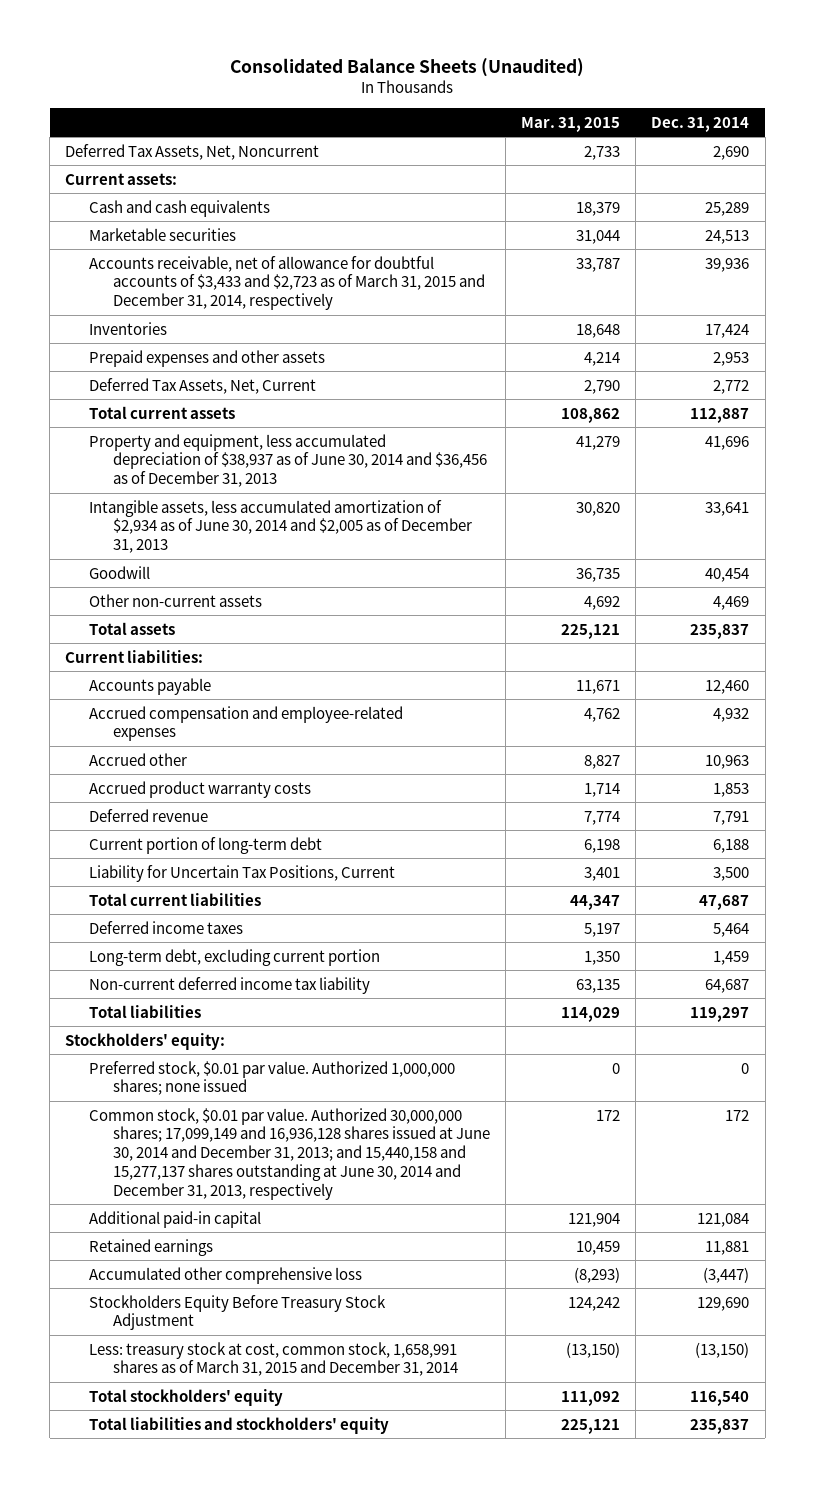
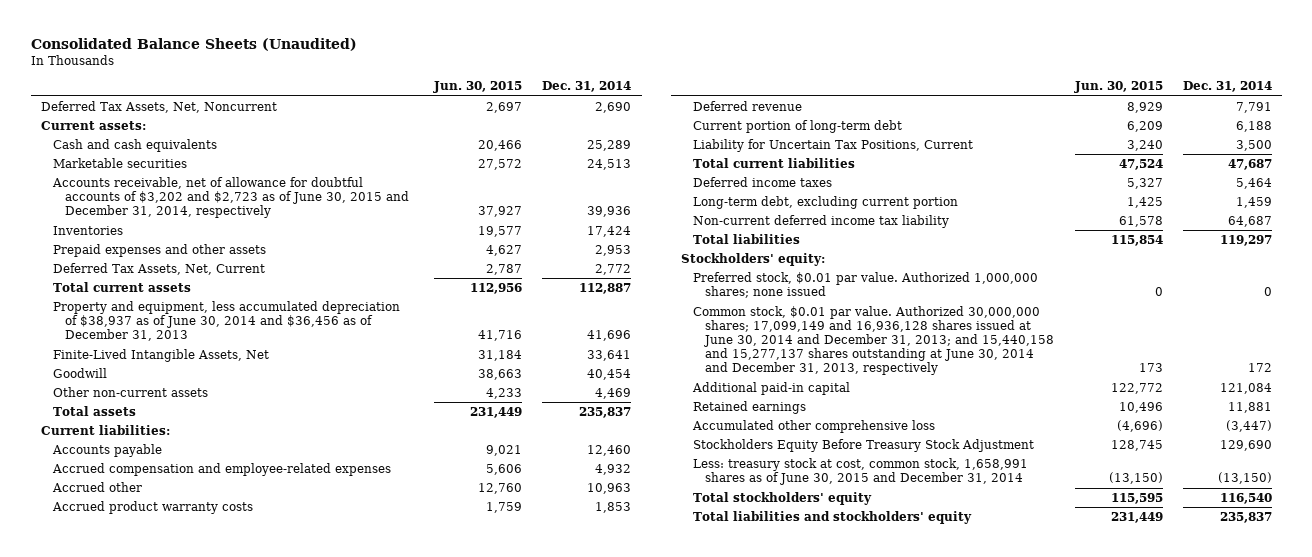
[521,116,621,132] Mar. 31, 2015 -> none
none -> [433,81,523,94] Jun. 30, 2015
[89,255,485,311] Accounts receivable, net of allowance for doubtful accounts of $3,433 and $2,723 as of March 31, 2015 and December 31, 2014, respectively -> [51,177,410,219] Accounts receivable, net of allowance for doubtful accounts of $3,202 and $2,723 as of June 30, 2015 and December 31, 2014, respectively
[89,499,472,554] Intangible assets, less accumulated amortization of $2,934 as of June 30, 2014 and $2,005 as of December 31, 2013 -> [52,349,269,363] Finite-Lived Intangible Assets, Net
[89,1341,458,1377] Less: treasury stock at cost, common stock, 1,658,991 shares as of March 31, 2015 and December 31, 2014 -> [693,458,1029,486] Less: treasury stock at cost, common stock, 1,658,991 shares as of June 30, 2015 and December 31, 2014

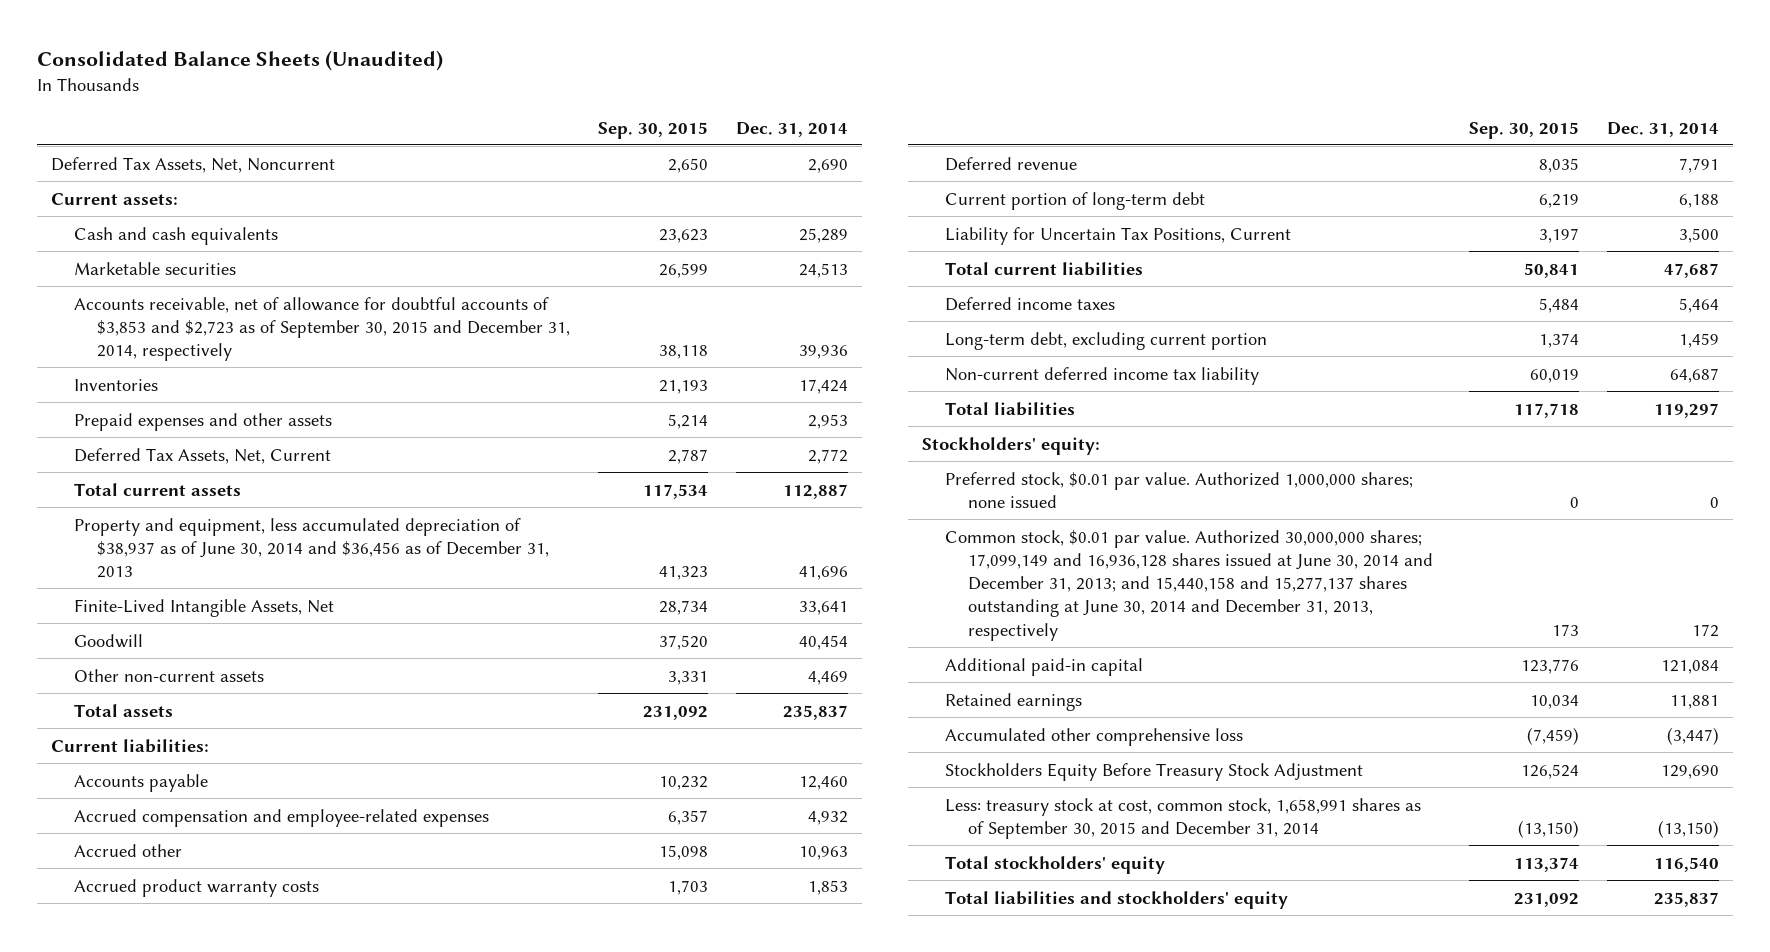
[433,81,523,94] Jun. 30, 2015 -> none
none -> [597,121,708,139] Sep. 30, 2015
[51,177,410,219] Accounts receivable, net of allowance for doubtful accounts of $3,202 and $2,723 as of June 30, 2015 and December 31, 2014, respectively -> [74,296,570,362] Accounts receivable, net of allowance for doubtful accounts of $3,853 and $2,723 as of September 30, 2015 and December 31, 2014, respectively
[693,458,1029,486] Less: treasury stock at cost, common stock, 1,658,991 shares as of June 30, 2015 and December 31, 2014 -> [945,797,1422,839] Less: treasury stock at cost, common stock, 1,658,991 shares as of September 30, 2015 and December 31, 2014

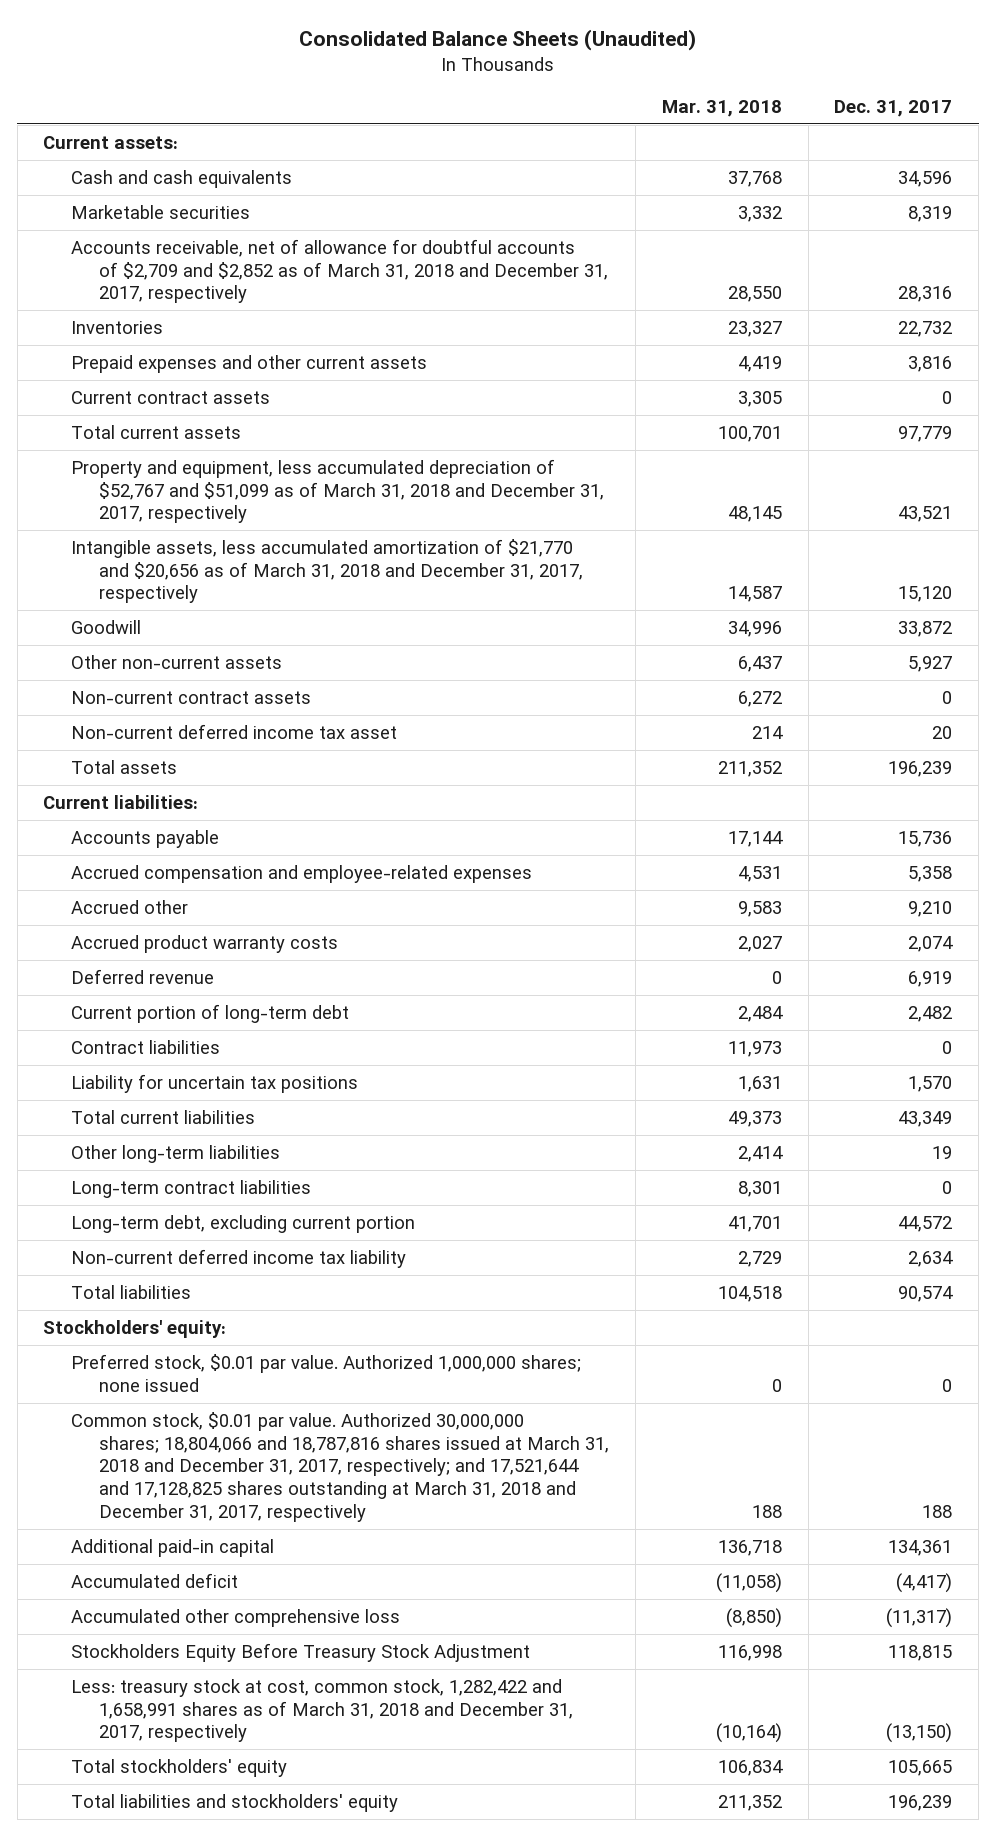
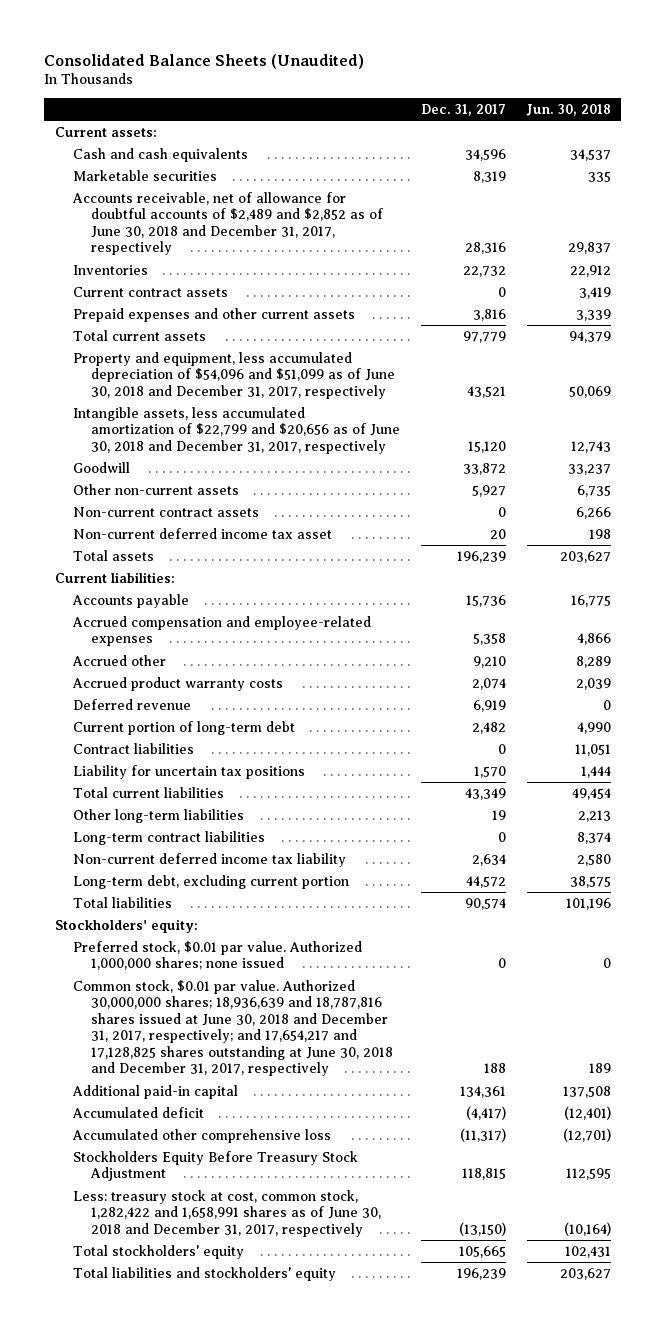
[661,100,782,118] Mar. 31, 2018 -> none
none -> [525,104,611,117] Jun. 30, 2018
[71,238,608,304] Accounts receivable, net of allowance for doubtful accounts of $2,709 and $2,852 as of March 31, 2018 and December 31, 2017, respectively -> [71,191,384,256] Accounts receivable, net of allowance for doubtful accounts of $2,489 and $2,852 as of June 30, 2018 and December 31, 2017, respectively
[71,354,428,373] Prepaid expenses and other current assets -> [72,307,355,322] Prepaid expenses and other current assets
[71,458,604,524] Property and equipment, less accumulated depreciation of $52,767 and $51,099 as of March 31, 2018 and December 31, 2017, respectively -> [72,351,396,399] Property and equipment, less accumulated depreciation of $54,096 and $51,099 as of June 30, 2018 and December 31, 2017, respectively
[71,538,583,604] Intangible assets, less accumulated amortization of $21,770 and $20,656 as of March 31, 2018 and December 31, 2017, respectively -> [72,406,401,454] Intangible assets, less accumulated amortization of $22,799 and $20,656 as of June 30, 2018 and December 31, 2017, respectively
[71,1214,416,1233] Long-term debt, excluding current portion -> [72,874,349,889] Long-term debt, excluding current portion
[71,1411,609,1522] Common stock, $0.01 par value. Authorized 30,000,000 shares; 18,804,066 and 18,787,816 shares issued at March 31, 2018 and December 31, 2017, respectively; and 17,521,644 and 17,128,825 shares outstanding at March 31, 2018 and December 31, 2017, respectively -> [72,979,394,1077] Common stock, $0.01 par value. Authorized 30,000,000 shares; 18,936,639 and 18,787,816 shares issued at June 30, 2018 and December 31, 2017, respectively; and 17,654,217 and 17,128,825 shares outstanding at June 30, 2018 and December 31, 2017, respectively
[71,1678,573,1743] Less: treasury stock at cost, common stock, 1,282,422 and 1,658,991 shares as of March 31, 2018 and December 31, 2017, respectively -> [72,1189,382,1237] Less: treasury stock at cost, common stock, 1,282,422 and 1,658,991 shares as of June 30, 2018 and December 31, 2017, respectively

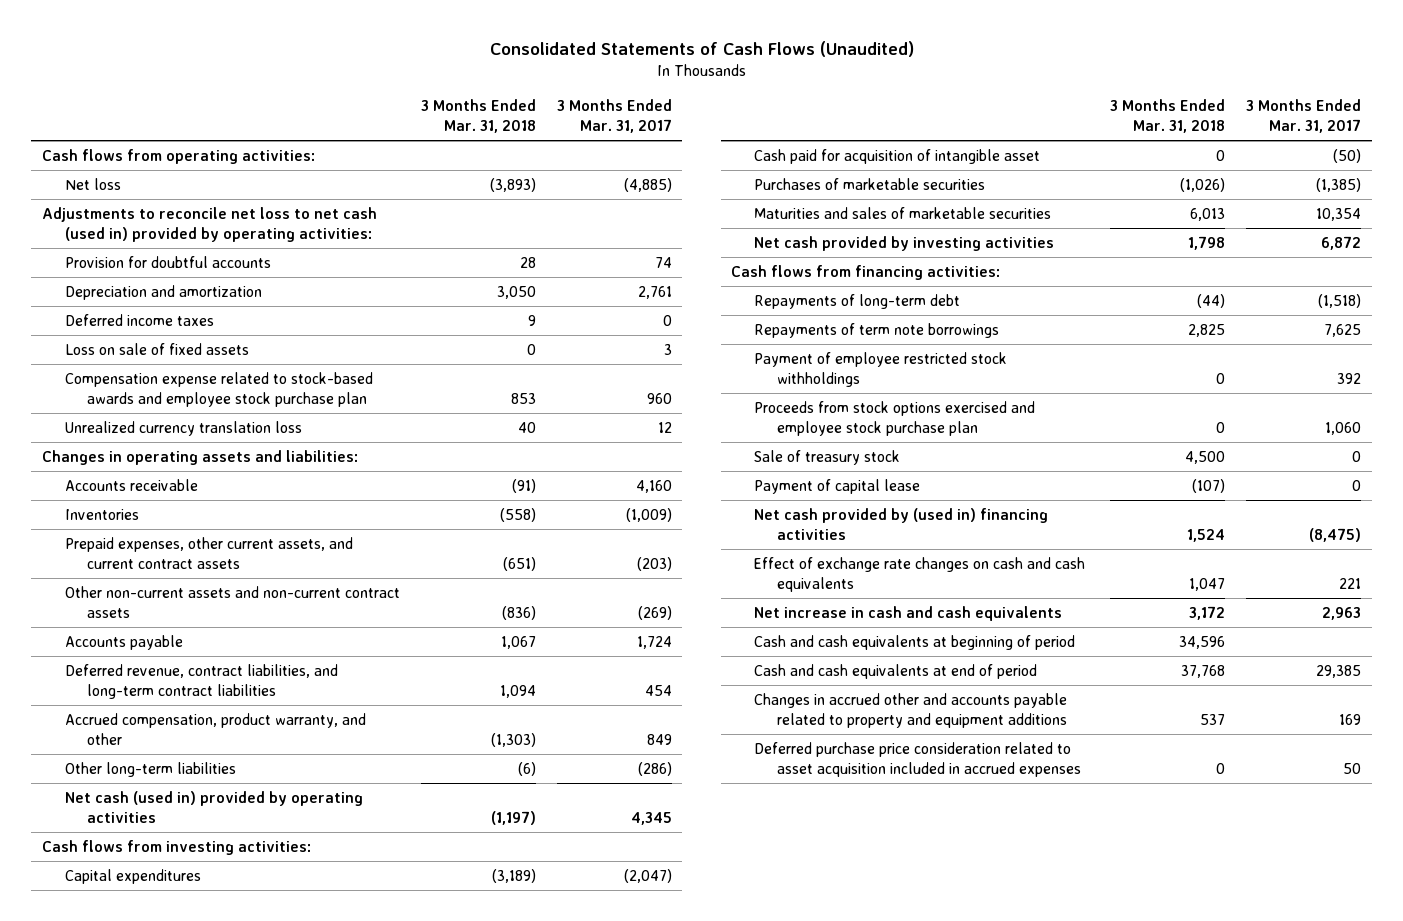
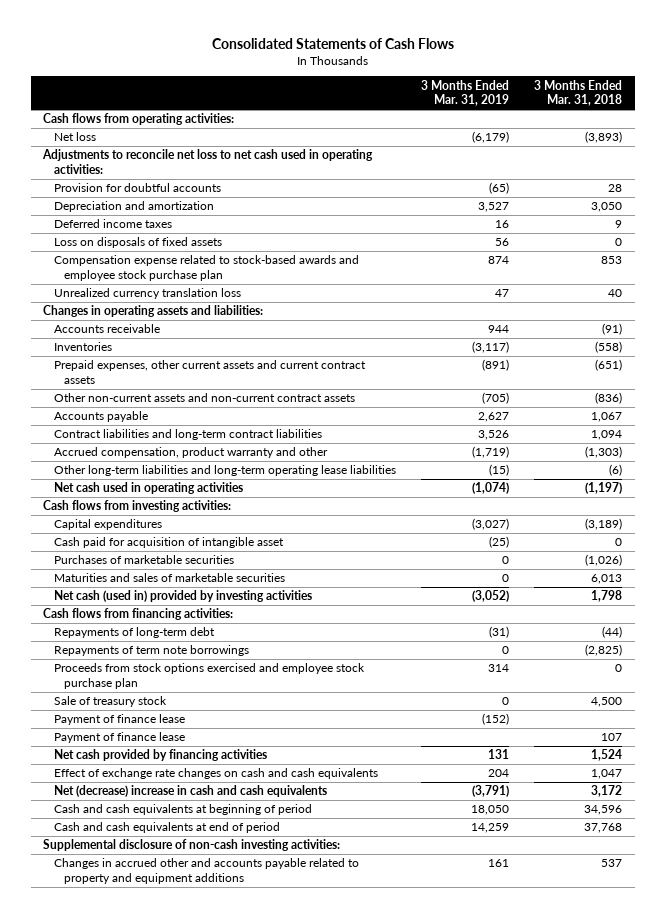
[489,41,914,58] Consolidated Statements of Cash Flows (Unaudited) -> [211,37,454,49] Consolidated Statements of Cash Flows
[556,99,672,134] 3 Months Ended Mar. 31, 2017 -> none
none -> [420,79,509,107] 3 Months Ended Mar. 31, 2019
[41,206,377,242] Adjustments to reconcile net loss to net cash (used in) provided by operating activities: -> [42,149,374,174] Adjustments to reconcile net loss to net cash used in operating activities:
[64,342,249,355] Loss on sale of fixed assets -> [53,237,222,249] Loss on disposals of fixed assets
[64,536,353,569] Prepaid expenses, other current assets, and current contract assets -> [53,360,366,384] Prepaid expenses, other current assets and current contract assets
[64,663,338,699] Deferred revenue, contract liabilities, and long-term contract liabilities -> [53,429,322,441] Contract liabilities and long-term contract liabilities
[64,712,366,745] Accrued compensation, product warranty, and other -> [53,447,328,459] Accrued compensation, product warranty and other
[64,761,236,777] Other long-term liabilities -> [53,465,396,477] Other long-term liabilities and long-term operating lease liabilities
[64,790,363,823] Net cash (used in) provided by operating activities -> [53,482,243,495] Net cash used in operating activities
[754,235,1055,251] Net cash provided by investing activities -> [53,590,312,603] Net cash (used in) provided by investing activities
[754,351,1008,387] Payment of employee restricted stock withholdings -> none
[1188,323,1226,337] 2,825 -> [585,644,623,657] (2,825)
none -> [53,714,185,726] Payment of finance lease
[754,478,921,494] Payment of capital lease -> [53,732,185,744] Payment of finance lease
[1192,478,1226,493] (107) -> [601,733,623,742] 107
[754,507,1049,540] Net cash provided by (used in) financing activities -> [53,749,267,762] Net cash provided by financing activities
[754,605,1063,621] Net increase in cash and cash equivalents -> [53,785,327,798] Net (decrease) increase in cash and cash equivalents
none -> [43,839,341,852] Supplemental disclosure of non-cash investing activities:
[754,741,1081,777] Deferred purchase price consideration related to asset acquisition included in accrued expenses -> none

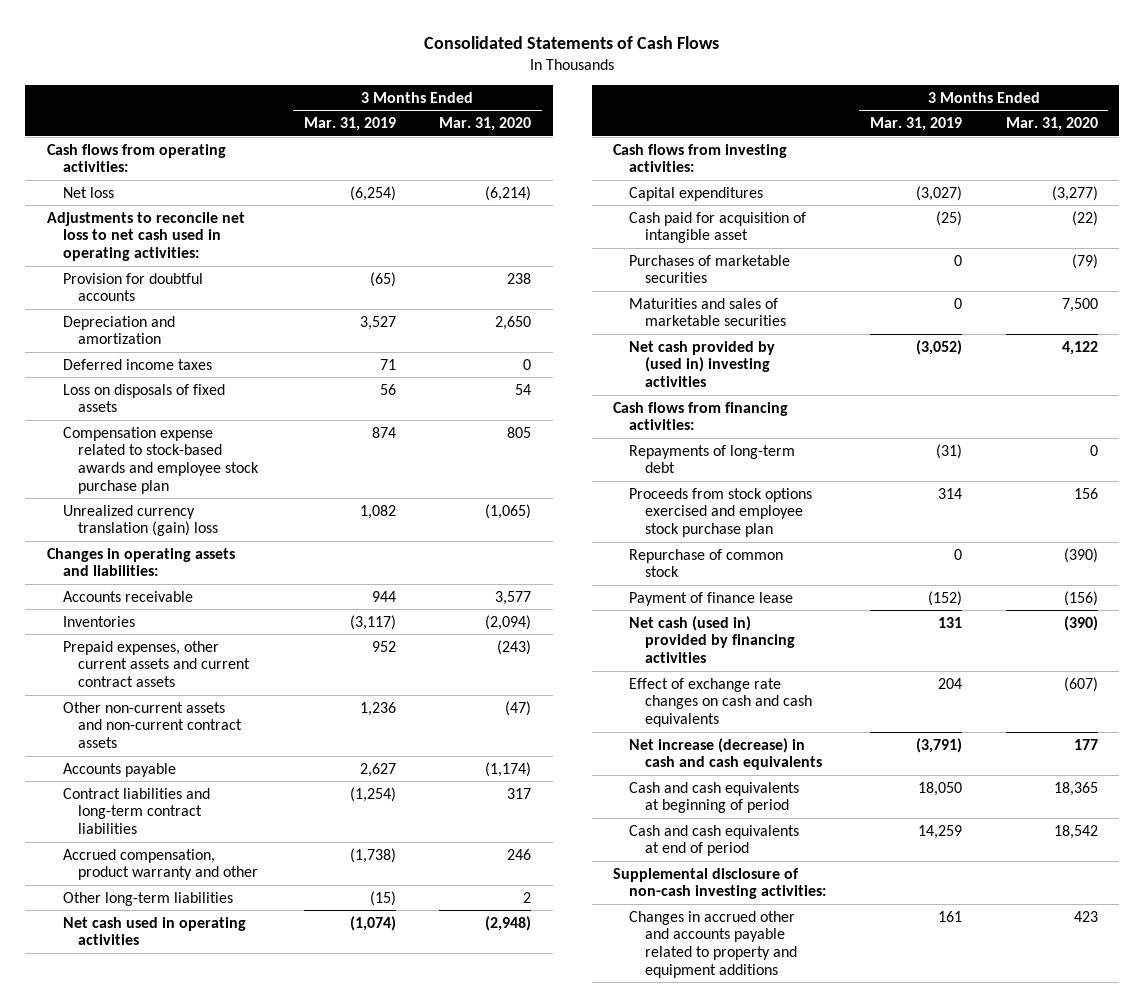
[534,79,623,107] 3 Months Ended Mar. 31, 2018 -> none
none -> [439,117,532,132] Mar. 31, 2020
[471,131,509,144] (6,179) -> [349,185,396,201] (6,254)
[494,220,509,229] 16 -> [379,358,396,370] 71
[53,288,241,300] Unrealized currency translation loss -> [62,504,219,537] Unrealized currency translation (gain) loss
[494,289,509,298] 47 -> [359,504,396,519] 1,082
[481,359,509,372] (891) -> [371,640,396,652] 952
[481,392,509,405] (705) -> [359,701,396,716] 1,236
[477,430,509,441] 3,526 -> [349,786,396,802] (1,254)
[471,446,509,459] (1,719) -> [349,847,396,863] (1,738)
[53,465,396,477] Other long-term liabilities and long-term operating lease liabilities -> [62,891,233,906] Other long-term liabilities
[53,590,312,603] Net cash (used in) provided by investing activities -> [629,340,776,388] Net cash provided by (used in) investing activities
[53,645,249,657] Repayments of term note borrowings -> none
[53,696,167,708] Sale of treasury stock -> none
none -> [629,548,784,578] Repurchase of common stock
[53,732,185,744] Payment of finance lease -> none
[53,749,267,762] Net cash provided by financing activities -> [629,615,795,664] Net cash (used in) provided by financing activities
[53,785,327,798] Net (decrease) increase in cash and cash equivalents -> [629,737,822,771] Net increase (decrease) in cash and cash equivalents

